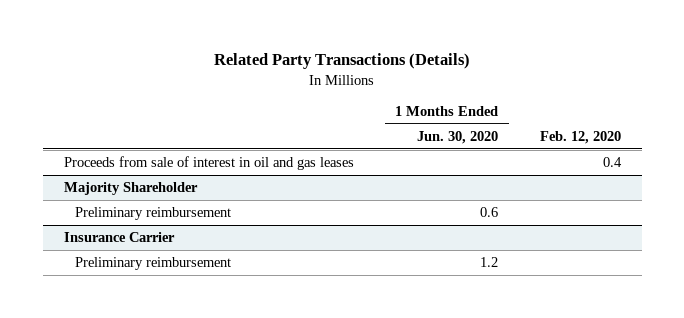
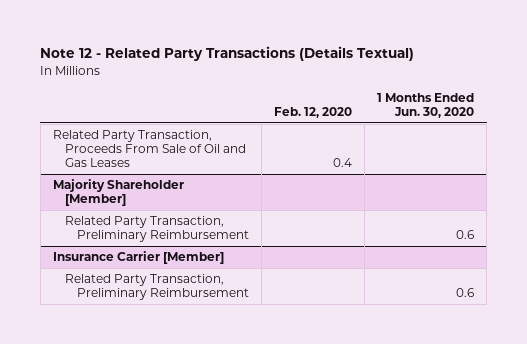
[214,53,471,70] Related Party Transactions (Details) -> [40,46,415,62] Note 12 - Related Party Transactions (Details Textual)
[63,156,354,171] Proceeds from sale of interest in oil and gas leases -> [52,130,246,168] Related Party Transaction, Proceeds From Sale of Oil and Gas Leases
[63,182,198,196] Majority Shareholder -> [52,179,184,207] Majority Shareholder [Member]
[74,207,231,221] Preliminary reimbursement -> [64,216,249,243] Related Party Transaction, Preliminary Reimbursement
[63,232,175,243] Insurance Carrier -> [52,251,224,265] Insurance Carrier [Member]
[74,257,231,271] Preliminary reimbursement -> [64,274,249,301] Related Party Transaction, Preliminary Reimbursement
[480,257,499,268] 1.2 -> [456,288,475,298] 0.6

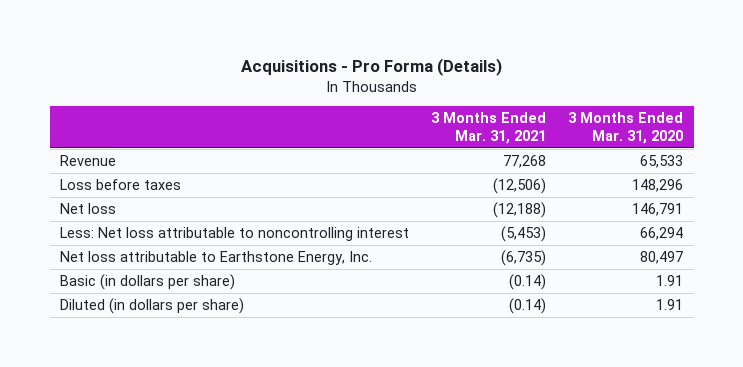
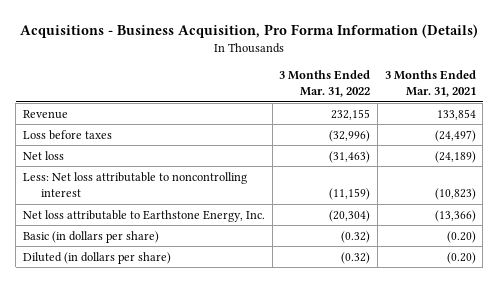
[240,58,502,77] Acquisitions - Pro Forma (Details) -> [20,24,479,39] Acquisitions - Business Acquisition, Pro Forma Information (Details)
[567,112,683,144] 3 Months Ended Mar. 31, 2020 -> none
none -> [279,70,371,98] 3 Months Ended Mar. 31, 2022
[503,155,547,169] 77,268 -> [436,108,476,120] 133,854
[493,178,547,195] (12,506) -> [434,129,476,142] (24,497)
[493,202,547,219] (12,188) -> [434,150,476,163] (24,189)
[501,226,547,243] (5,453) -> [434,187,476,200] (10,823)
[501,250,547,267] (6,735) -> [434,209,476,222] (13,366)
[509,274,547,291] (0.14) -> [446,230,476,243] (0.20)
[509,298,547,315] (0.14) -> [446,251,476,264] (0.20)

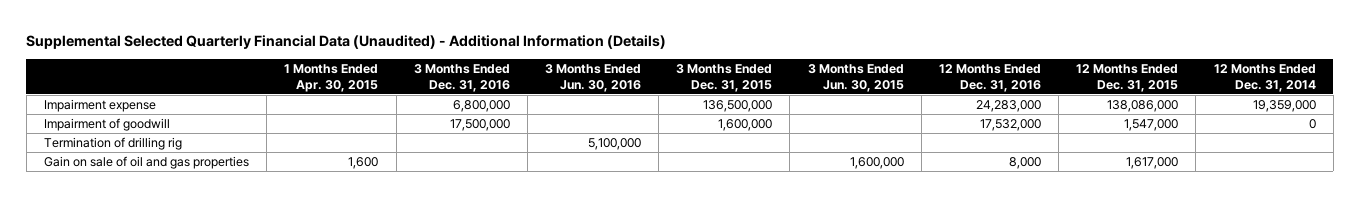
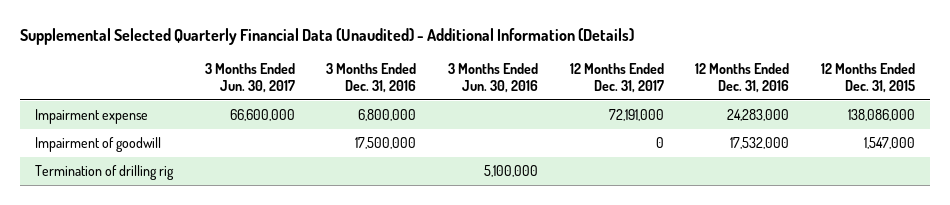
[284,63,379,92] 1 Months Ended Apr. 30, 2015 -> none
[676,63,773,92] 3 Months Ended Dec. 31, 2015 -> none
[807,63,904,92] 3 Months Ended Jun. 30, 2015 -> none
[1213,63,1316,92] 12 Months Ended Dec. 31, 2014 -> none
none -> [204,62,295,94] 3 Months Ended Jun. 30, 2017
none -> [569,62,664,94] 12 Months Ended Dec. 31, 2017
[44,156,250,170] Gain on sale of oil and gas properties -> none

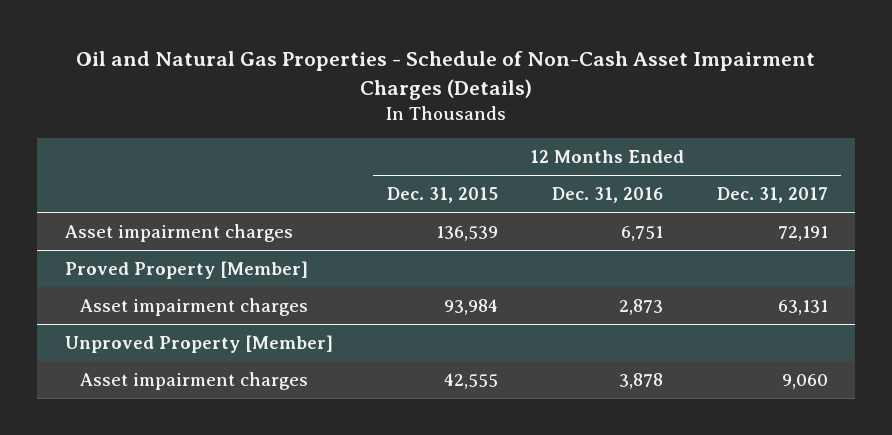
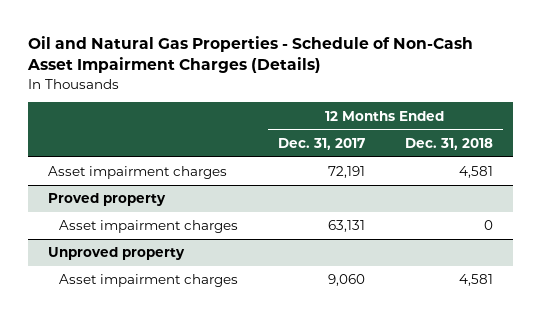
[386,187,498,204] Dec. 31, 2015 -> none
[551,187,663,204] Dec. 31, 2016 -> none
none -> [405,137,494,150] Dec. 31, 2018
[64,260,308,279] Proved Property [Member] -> [47,193,166,207] Proved property
[64,334,333,353] Unproved Property [Member] -> [47,247,185,261] Unproved property

